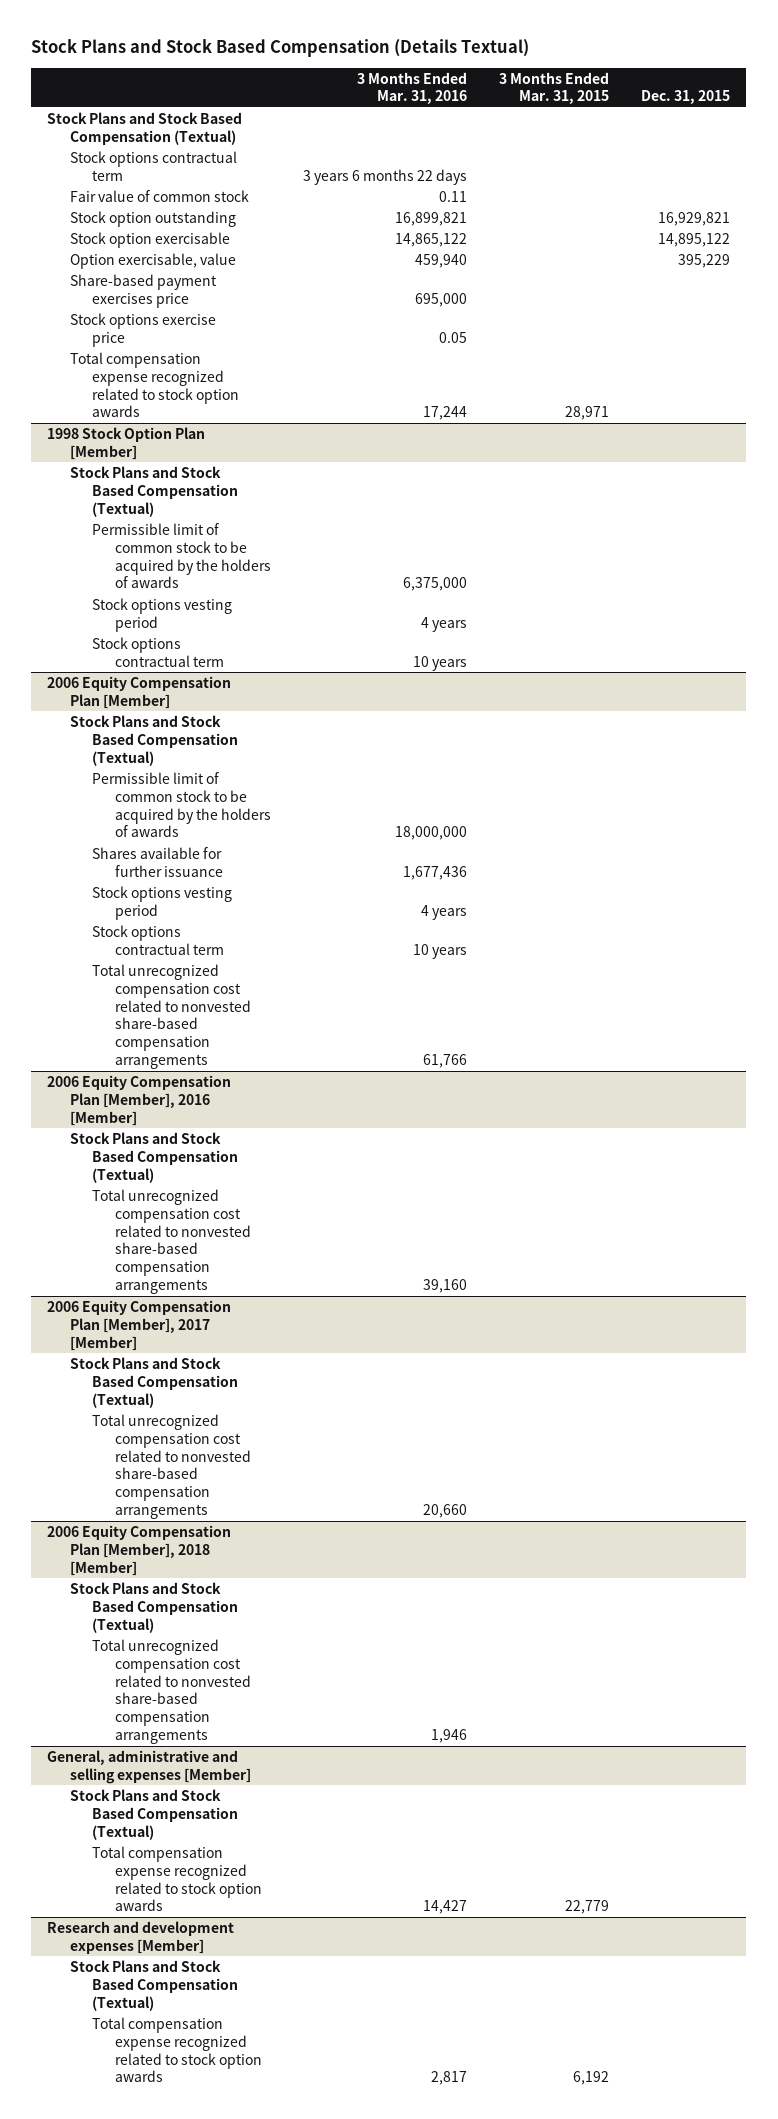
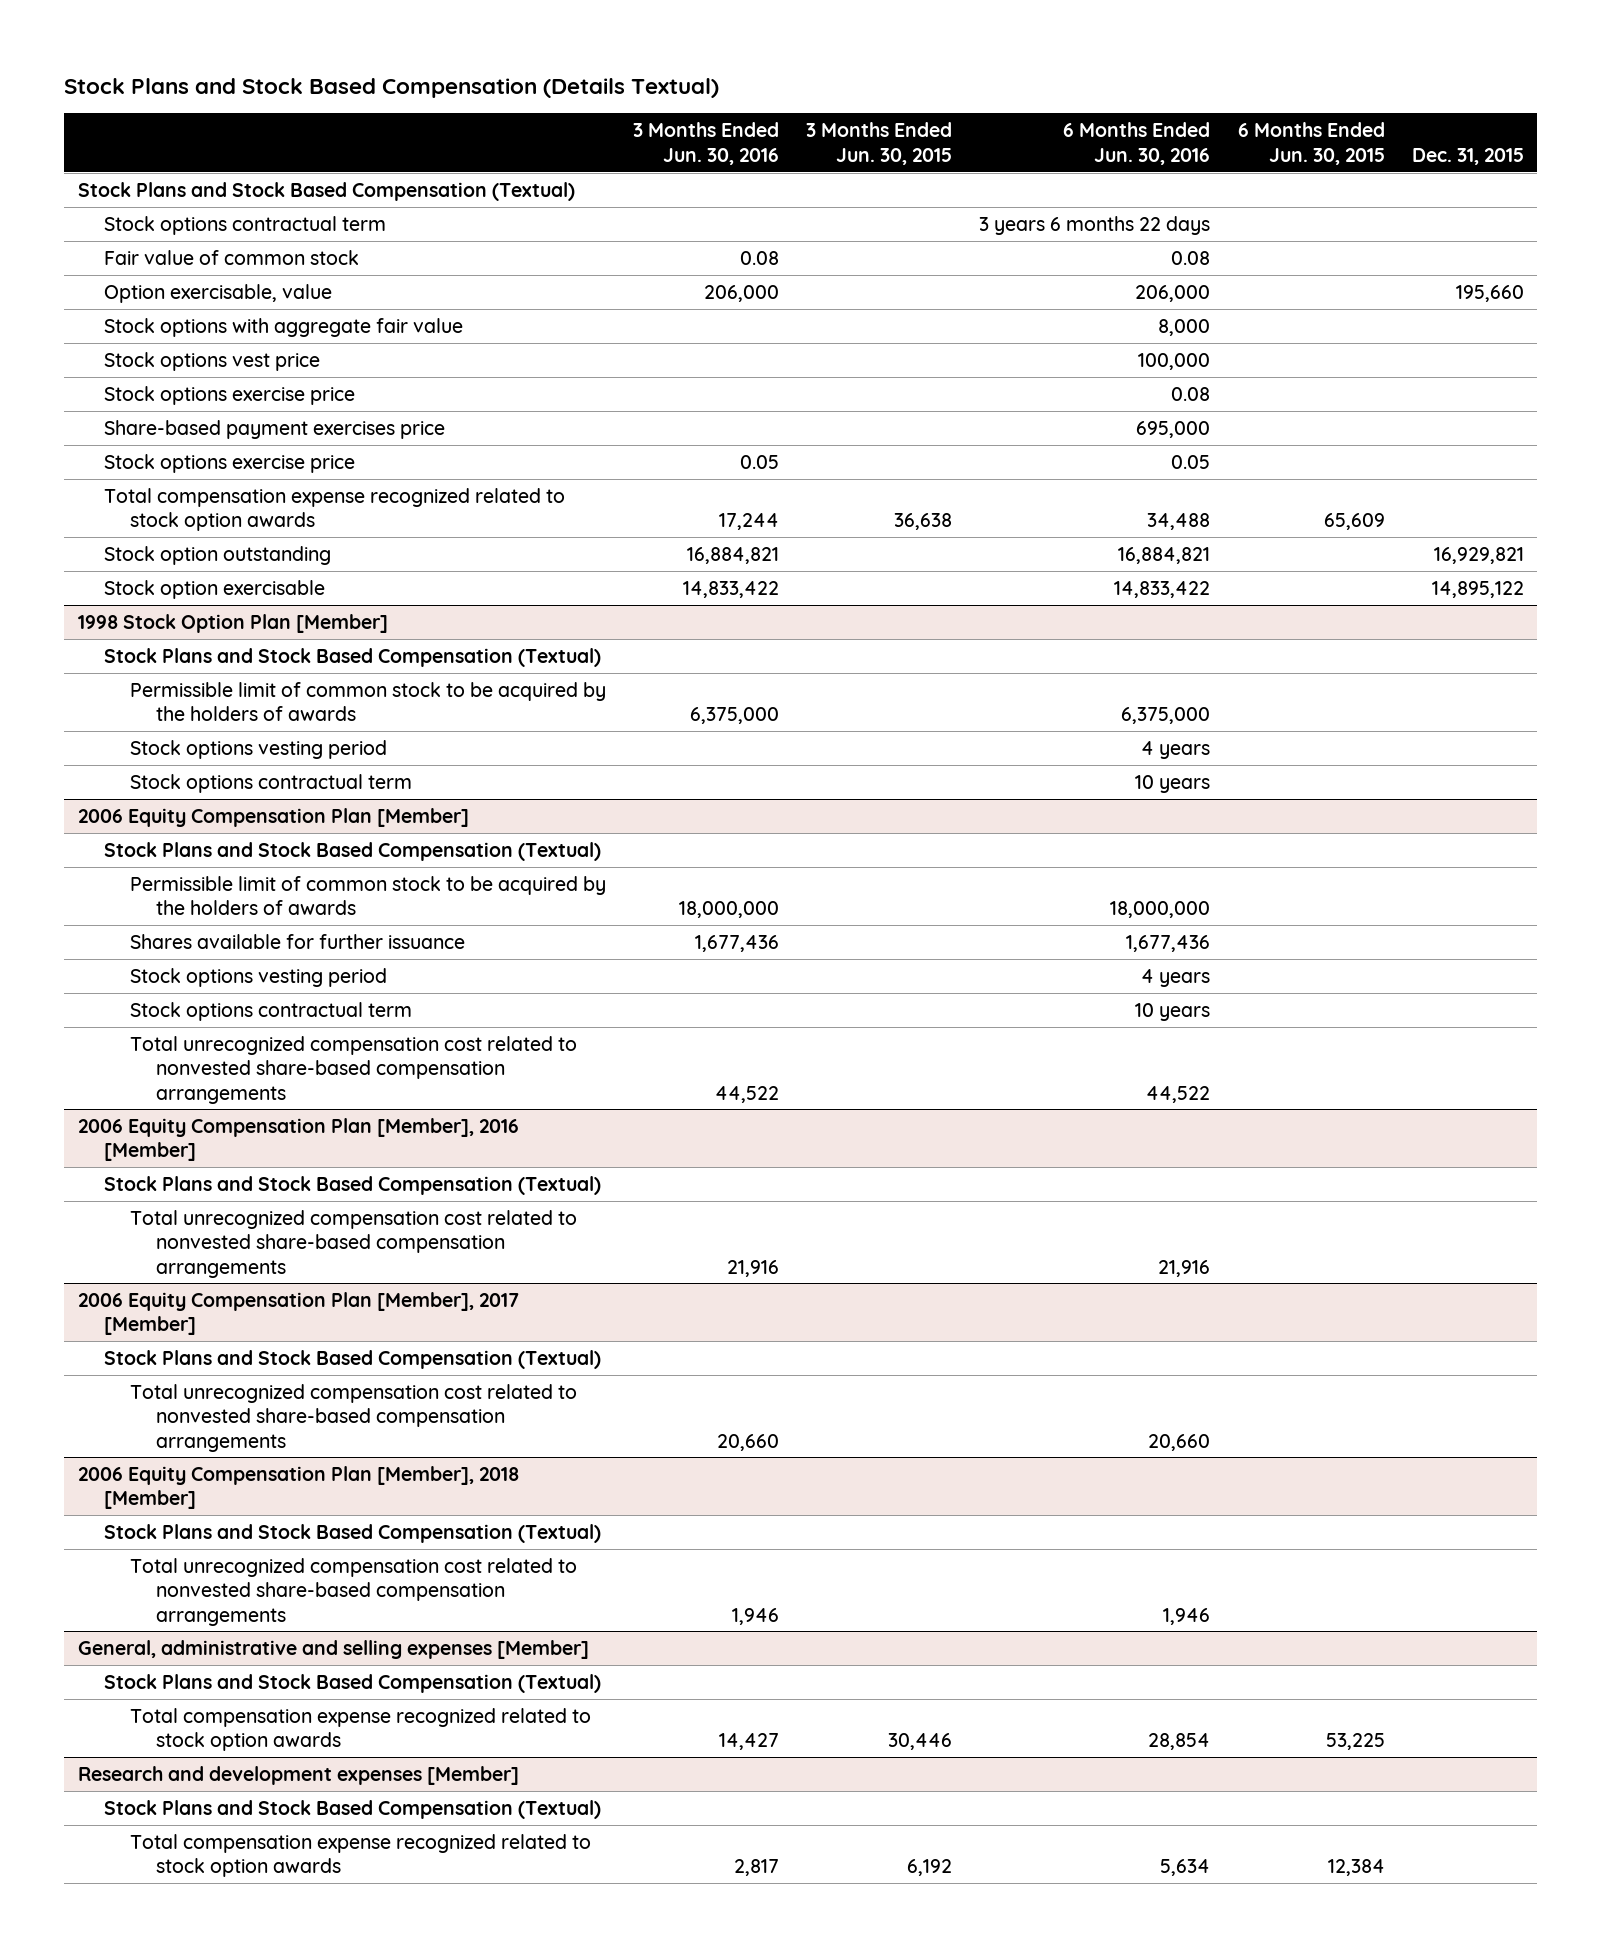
[356,71,467,105] 3 Months Ended Mar. 31, 2016 -> none
[499,71,610,105] 3 Months Ended Mar. 31, 2015 -> none
none -> [633,122,780,165] 3 Months Ended Jun. 30, 2016
none -> [806,122,953,165] 3 Months Ended Jun. 30, 2015
none -> [1063,122,1211,165] 6 Months Ended Jun. 30, 2016
none -> [1237,122,1385,165] 6 Months Ended Jun. 30, 2015
[678,253,731,268] 395,229 -> [1455,284,1524,302] 195,660
none -> [103,317,463,337] Stock options with aggregate fair value
none -> [103,351,320,371] Stock options vest price
none -> [103,385,355,405] Stock options exercise price
[69,210,236,227] Stock option outstanding -> [103,545,331,565] Stock option outstanding
[69,231,230,248] Stock option exercisable -> [103,579,325,599] Stock option exercisable

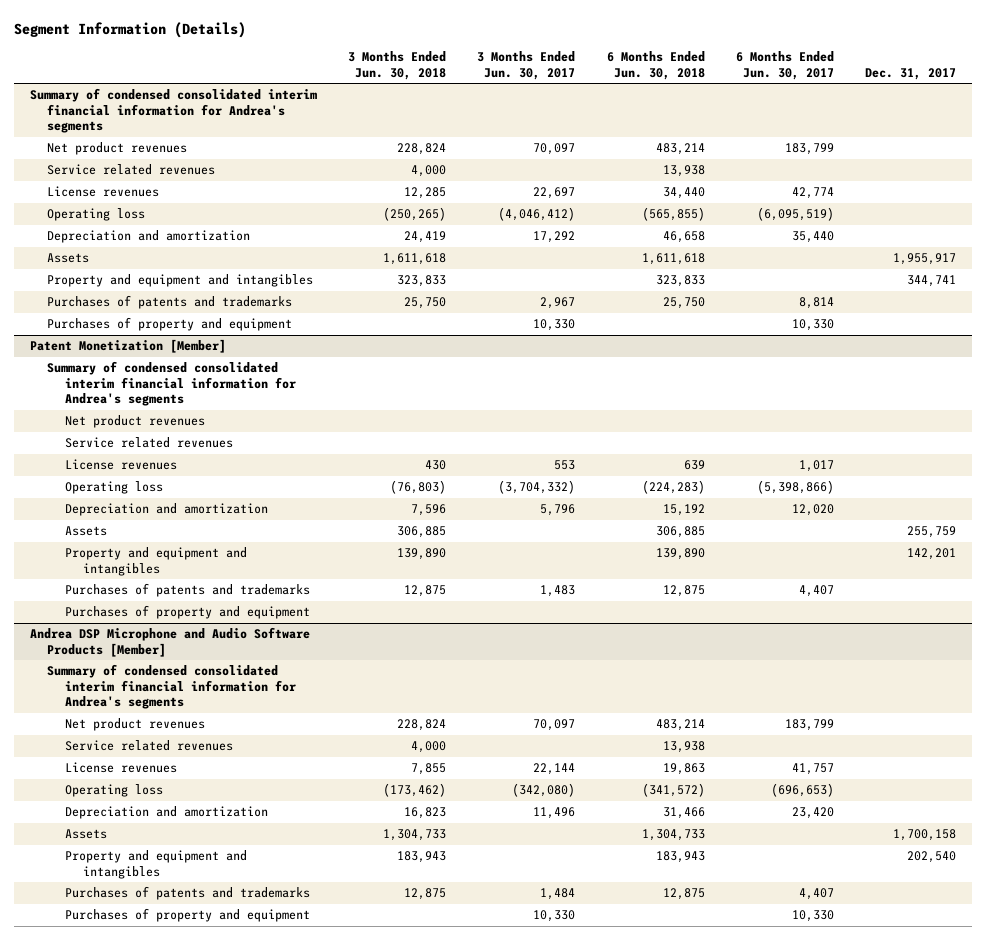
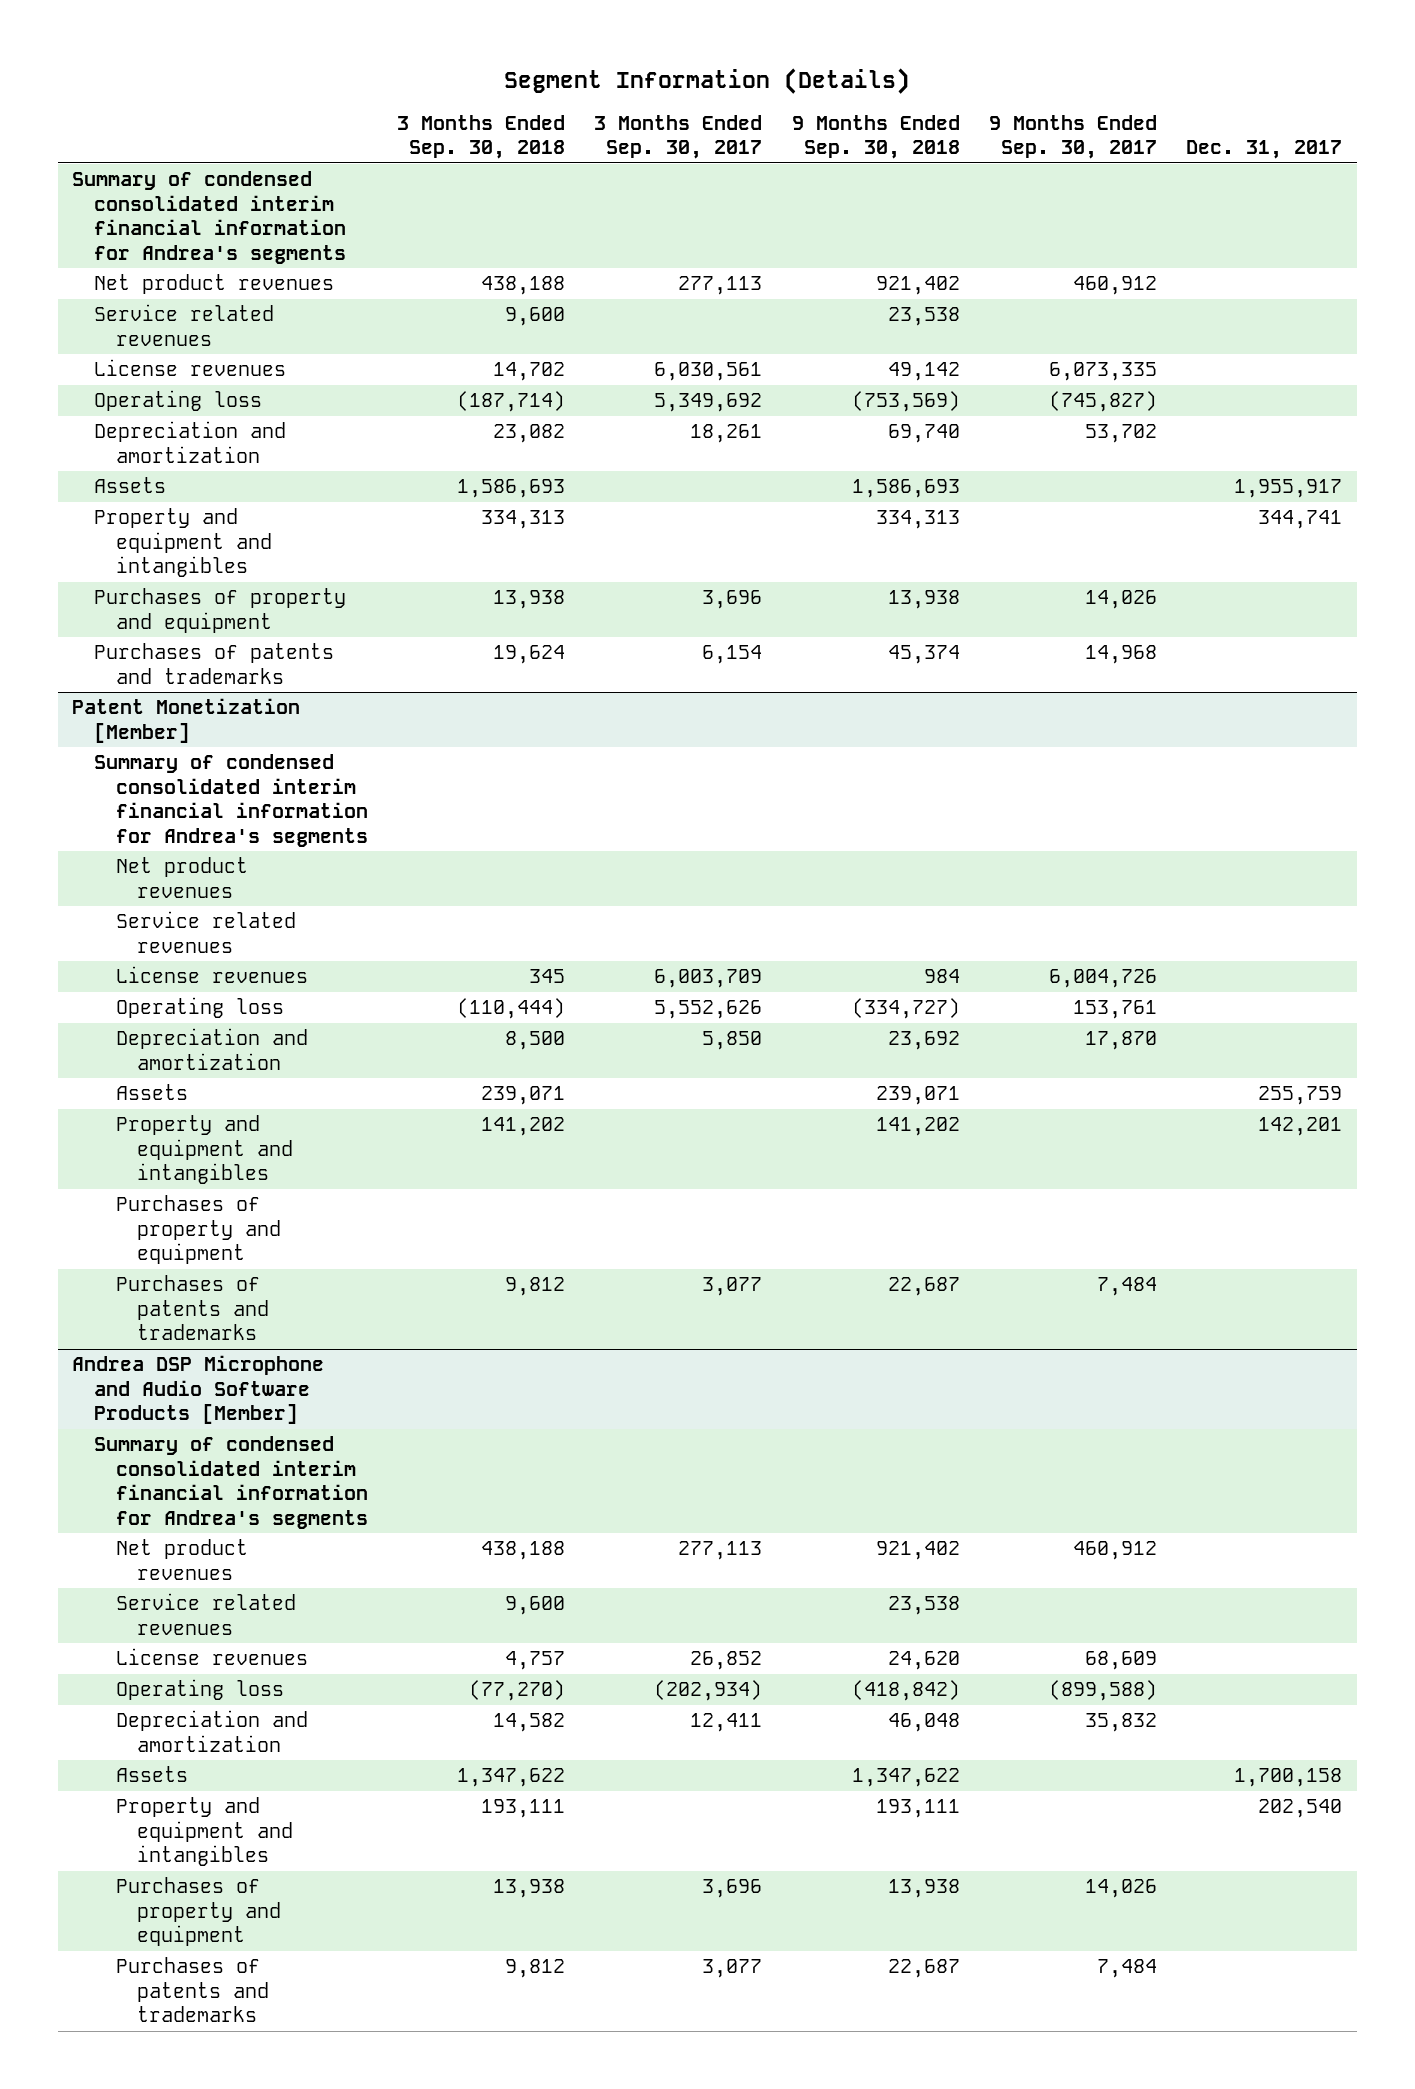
[347,51,446,80] 3 Months Ended Jun. 30, 2018 -> none
[477,51,576,80] 3 Months Ended Jun. 30, 2017 -> none
[606,51,705,80] 6 Months Ended Jun. 30, 2018 -> none
[735,51,834,80] 6 Months Ended Jun. 30, 2017 -> none
none -> [396,114,565,160] 3 Months Ended Sep. 30, 2018
none -> [594,114,763,160] 3 Months Ended Sep. 30, 2017
none -> [791,114,960,160] 9 Months Ended Sep. 30, 2018
none -> [988,114,1157,160] 9 Months Ended Sep. 30, 2017
[47,295,293,310] Purchases of patents and trademarks -> [94,643,335,684] Purchases of patents and trademarks
[65,583,311,598] Purchases of patents and trademarks -> [115,1275,270,1341] Purchases of patents and trademarks
[65,886,311,901] Purchases of patents and trademarks -> [115,1957,270,2023] Purchases of patents and trademarks

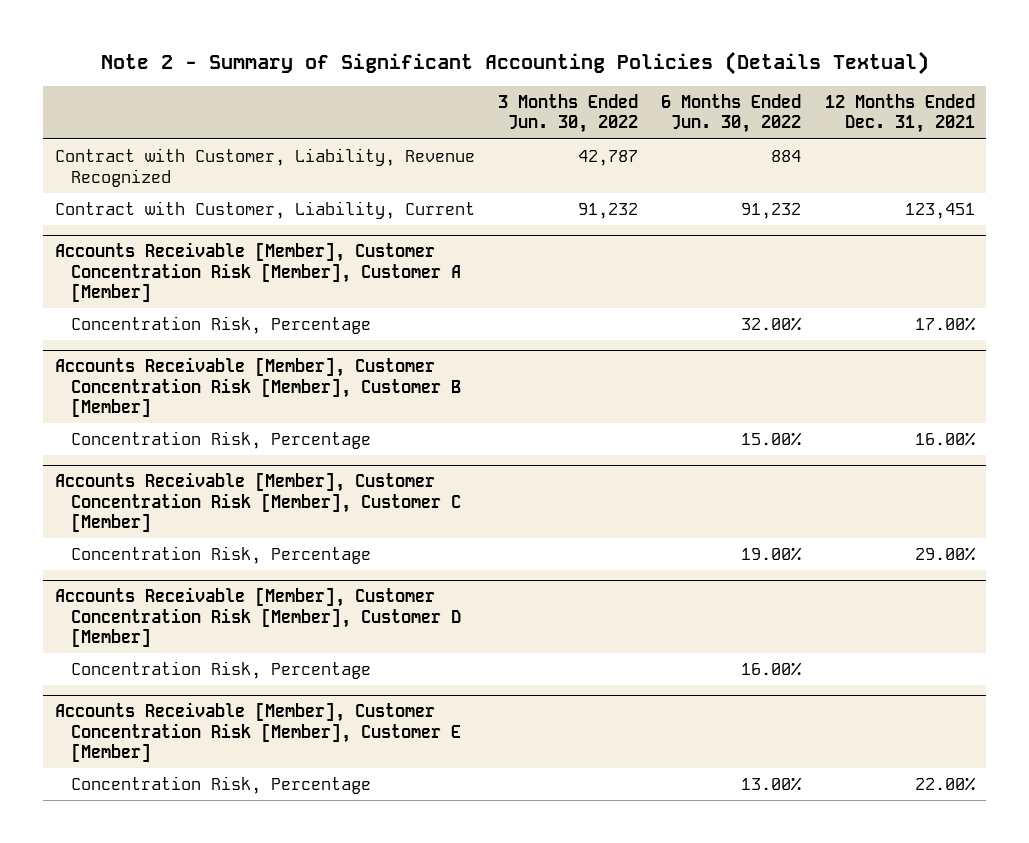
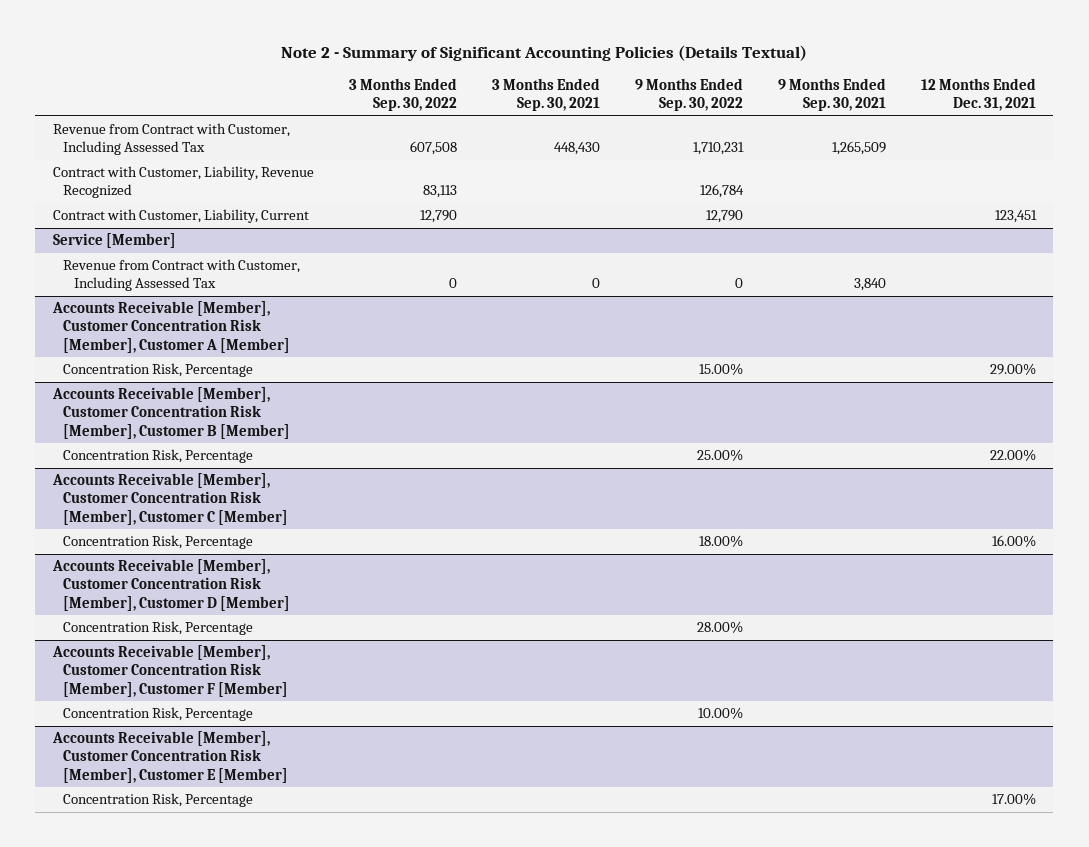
[497,93,638,134] 3 Months Ended Jun. 30, 2022 -> none
[661,93,802,134] 6 Months Ended Jun. 30, 2022 -> none
none -> [348,78,457,112] 3 Months Ended Sep. 30, 2022
none -> [491,78,600,112] 3 Months Ended Sep. 30, 2021
none -> [634,78,743,112] 9 Months Ended Sep. 30, 2022
none -> [777,78,886,112] 9 Months Ended Sep. 30, 2021
none -> [52,123,290,156] Revenue from Contract with Customer, Including Assessed Tax
none -> [52,233,176,249] Service [Member]
none -> [63,259,301,292] Revenue from Contract with Customer, Including Assessed Tax
[914,317,976,332] 17.00% -> [989,363,1036,376] 29.00%
[914,432,976,447] 16.00% -> [989,449,1036,462] 22.00%
[914,547,976,562] 29.00% -> [991,535,1036,548] 16.00%
none -> [51,645,289,697] Accounts Receivable [Member], Customer Concentration Risk [Member], Customer F [Member]
none -> [63,707,254,722] Concentration Risk, Percentage
[914,777,976,792] 22.00% -> [991,793,1036,806] 17.00%

